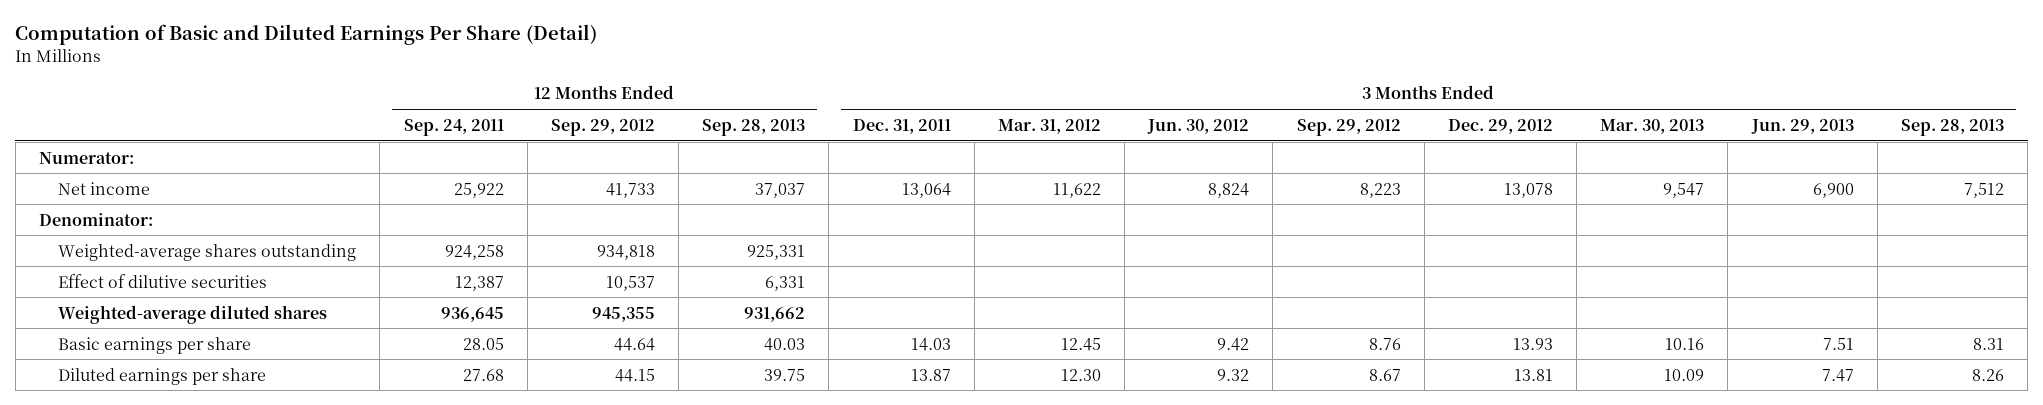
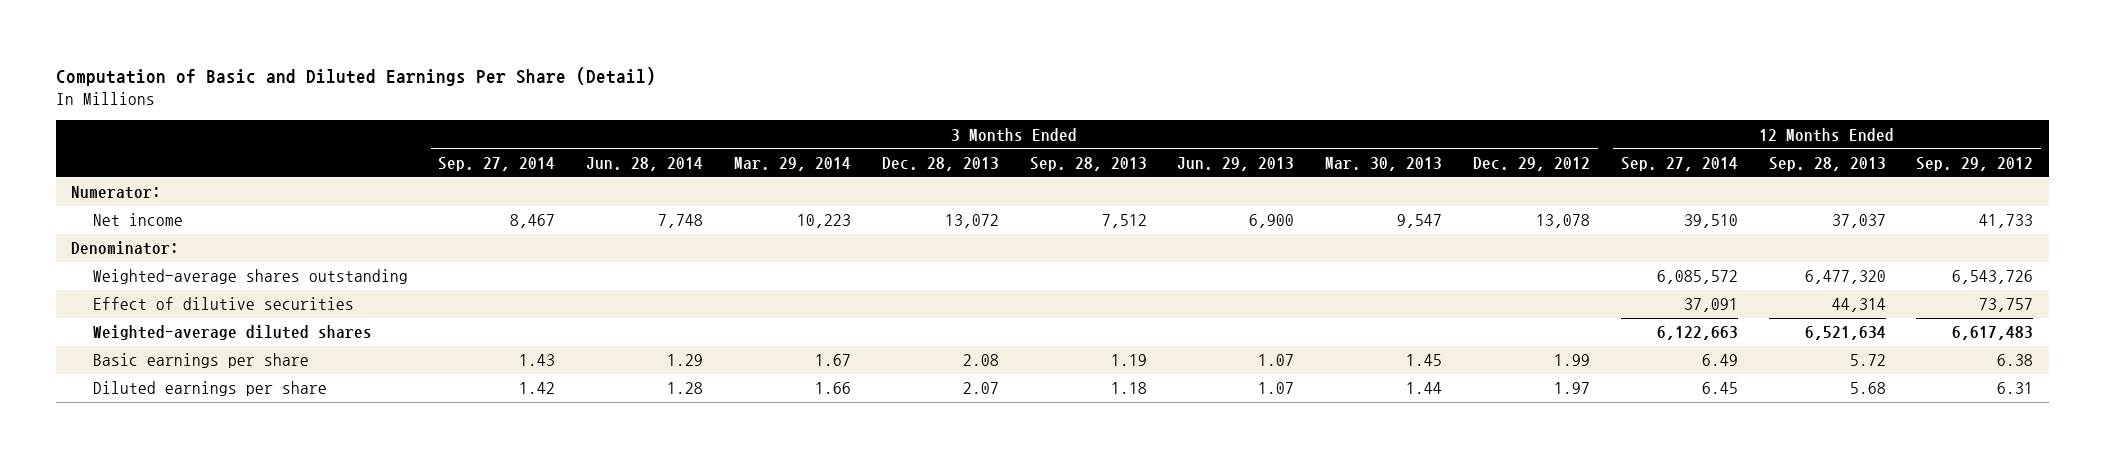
[403,118,504,136] Sep. 24, 2011 -> none
[852,118,951,134] Dec. 31, 2011 -> none
[997,118,1101,134] Mar. 31, 2012 -> none
[1147,118,1250,134] Jun. 30, 2012 -> none
[1296,118,1401,136] Sep. 29, 2012 -> none
none -> [438,156,556,171] Sep. 27, 2014
none -> [586,156,704,171] Jun. 28, 2014
none -> [734,156,852,171] Mar. 29, 2014
none -> [881,156,999,171] Dec. 28, 2013
none -> [1620,156,1738,171] Sep. 27, 2014
[596,244,655,260] 934,818 -> [1952,270,2034,285] 6,543,726
[747,244,806,260] 925,331 -> [1804,270,1886,285] 6,477,320
[605,275,655,291] 10,537 -> [1979,298,2034,313] 73,757
[765,275,806,291] 6,331 -> [1831,298,1886,313] 44,314
[591,306,655,322] 945,355 -> [1952,326,2034,341] 6,617,483
[744,306,806,322] 931,662 -> [1804,326,1886,341] 6,521,634
[613,337,655,351] 44.64 -> [1997,354,2034,367] 6.38
[764,337,806,351] 40.03 -> [1849,354,1886,367] 5.72
[1512,337,1553,350] 13.93 -> [1553,354,1590,367] 1.99
[1665,337,1705,350] 10.16 -> [1406,354,1443,367] 1.45
[1822,337,1854,350] 7.51 -> [1258,354,1295,367] 1.07
[1972,337,2004,350] 8.31 -> [1110,354,1147,367] 1.19
[614,368,655,382] 44.15 -> [1997,382,2034,395] 6.31
[764,368,806,381] 39.75 -> [1849,382,1886,395] 5.68
[1513,368,1553,381] 13.81 -> [1553,382,1590,395] 1.97
[1664,368,1705,381] 10.09 -> [1406,382,1443,395] 1.44
[1821,368,1854,382] 7.47 -> [1258,382,1295,395] 1.07
[1971,368,2004,381] 8.26 -> [1110,382,1147,395] 1.18

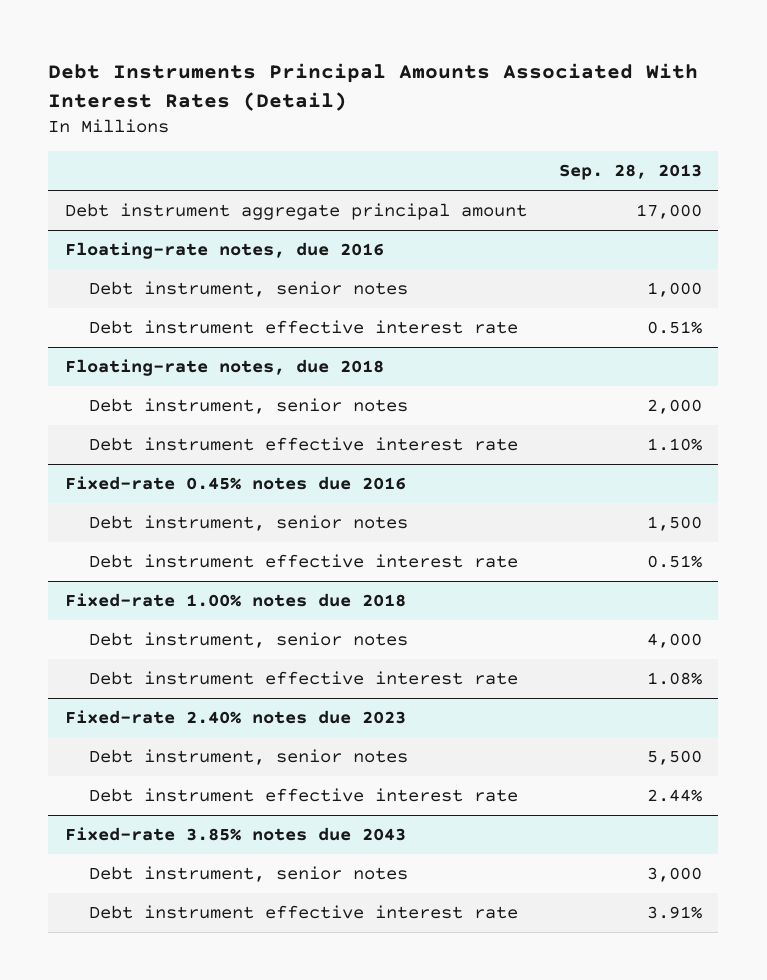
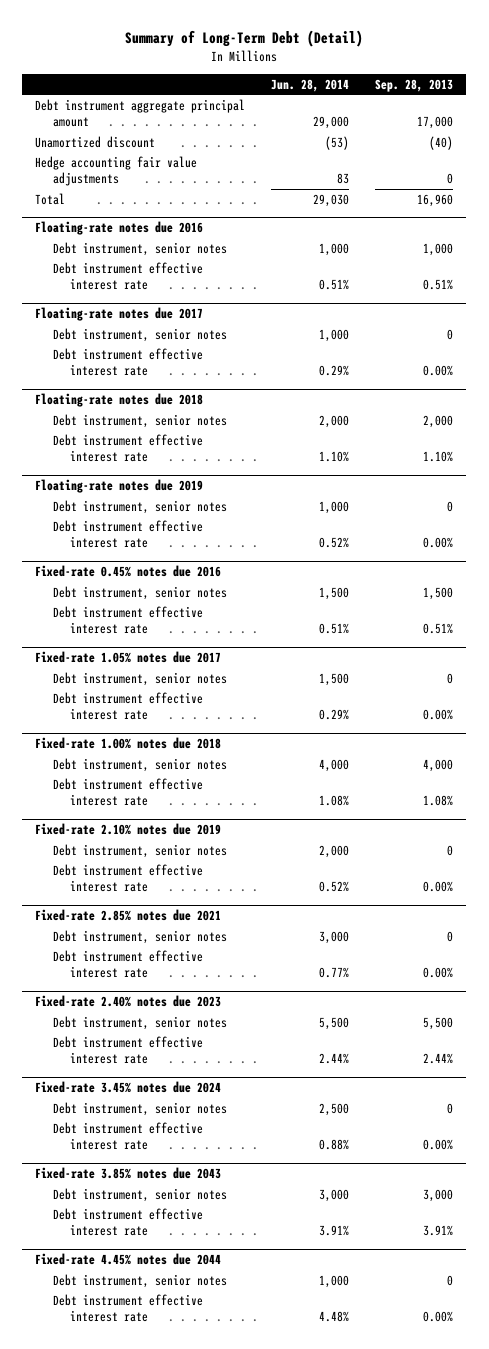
[48,62,699,111] Debt Instruments Principal Amounts Associated With Interest Rates (Detail) -> [125,29,364,47] Summary of Long-Term Debt (Detail)
none -> [271,78,350,92] Jun. 28, 2014
none -> [35,135,156,148] Unamortized discount
none -> [35,155,198,187] Hedge accounting fair value adjustments
none -> [35,192,66,205] Total
[64,242,384,260] Floating-rate notes, due 2016 -> [35,220,204,235] Floating-rate notes due 2016
none -> [35,306,204,321] Floating-rate notes due 2017
none -> [52,327,227,342] Debt instrument, senior notes
none -> [52,347,203,377] Debt instrument effective interest rate
[64,359,384,377] Floating-rate notes, due 2018 -> [35,392,204,407] Floating-rate notes due 2018
none -> [35,478,204,493] Floating-rate notes due 2019
none -> [52,499,227,514] Debt instrument, senior notes
none -> [52,519,203,549] Debt instrument effective interest rate
none -> [35,650,222,663] Fixed-rate 1.05% notes due 2017
none -> [52,671,227,686] Debt instrument, senior notes
none -> [52,691,203,721] Debt instrument effective interest rate
none -> [35,822,222,835] Fixed-rate 2.10% notes due 2019
none -> [52,843,227,858] Debt instrument, senior notes
none -> [52,863,203,893] Debt instrument effective interest rate
none -> [35,908,222,921] Fixed-rate 2.85% notes due 2021
none -> [52,929,227,944] Debt instrument, senior notes
none -> [52,949,203,979] Debt instrument effective interest rate
none -> [35,1080,222,1093] Fixed-rate 3.45% notes due 2024
none -> [52,1101,227,1116] Debt instrument, senior notes
none -> [52,1121,203,1151] Debt instrument effective interest rate
none -> [35,1252,222,1265] Fixed-rate 4.45% notes due 2044
none -> [52,1273,227,1288] Debt instrument, senior notes
none -> [52,1293,203,1323] Debt instrument effective interest rate

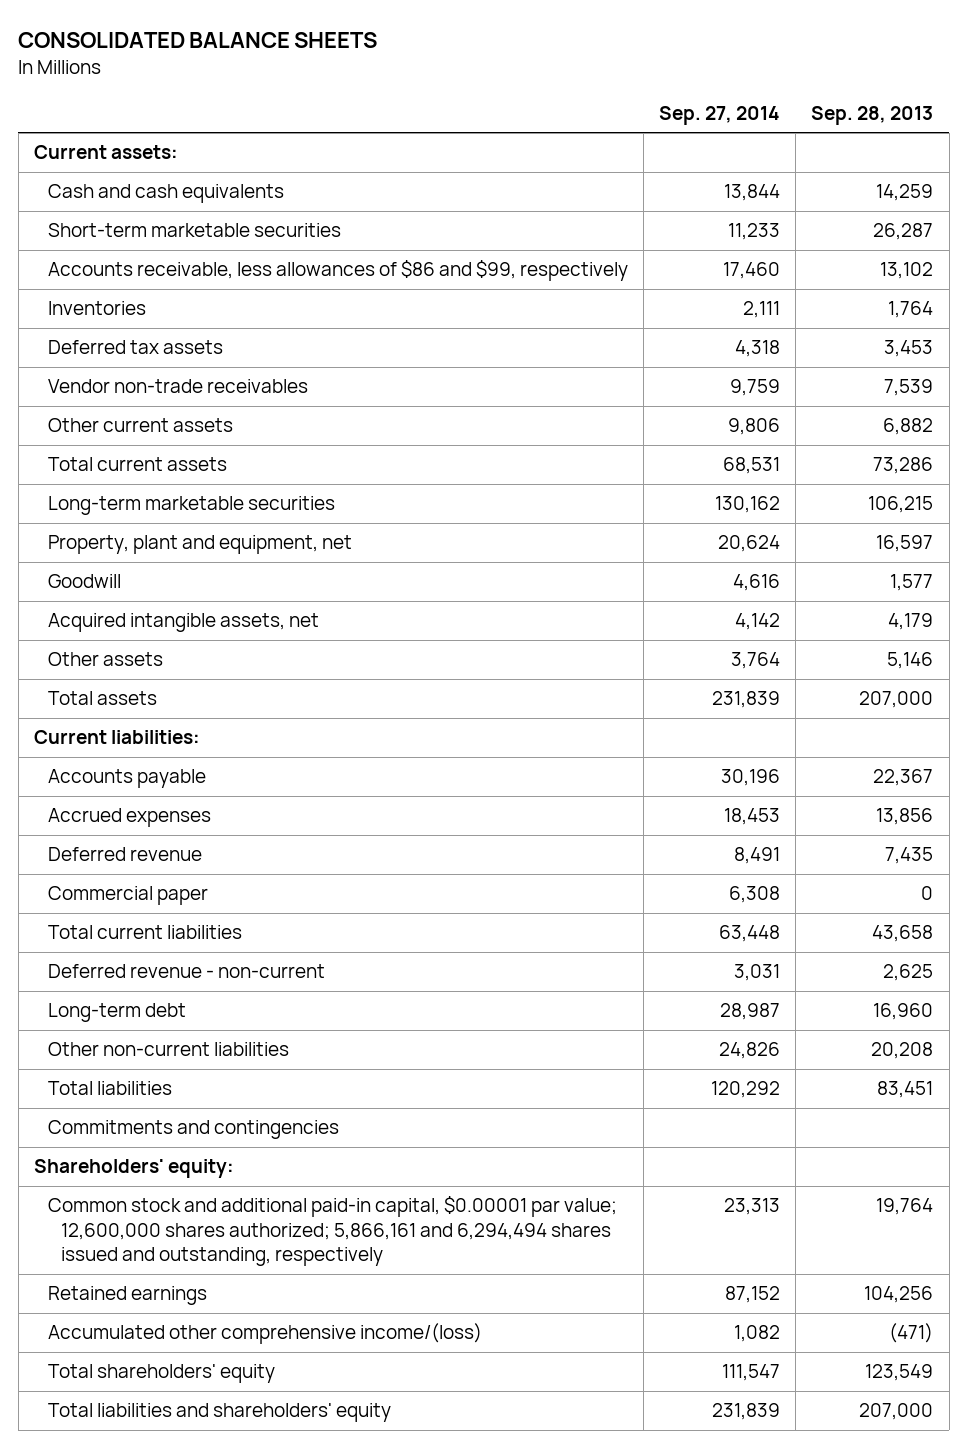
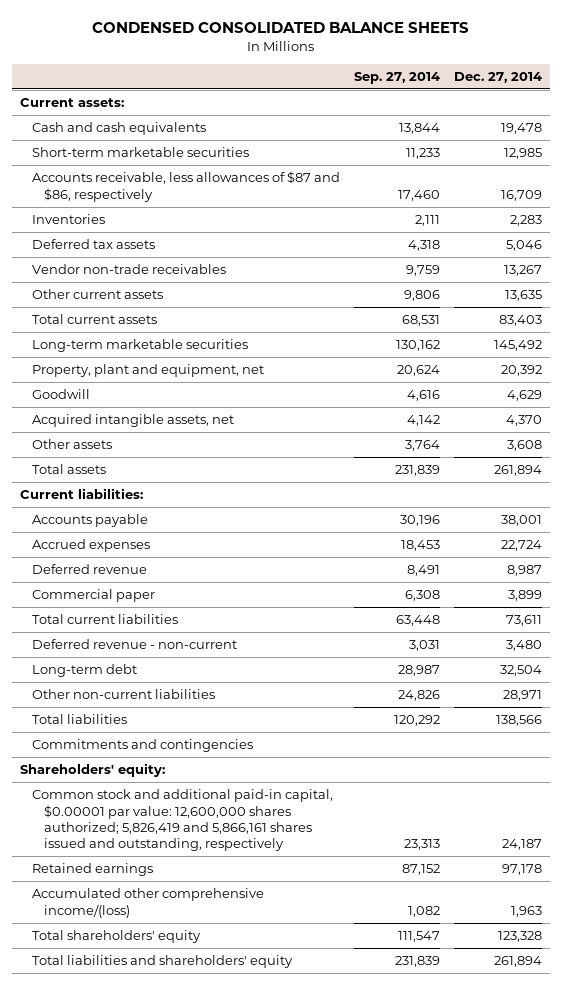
[18,32,378,49] CONSOLIDATED BALANCE SHEETS -> [91,21,469,33] CONDENSED CONSOLIDATED BALANCE SHEETS
[811,105,934,125] Sep. 28, 2013 -> none
none -> [454,71,543,83] Dec. 27, 2014
[47,260,628,282] Accounts receivable, less allowances of $86 and $99, respectively -> [31,171,340,202] Accounts receivable, less allowances of $87 and $86, respectively
[47,1196,617,1267] Common stock and additional paid-in capital, $0.00001 par value; 12,600,000 shares authorized; 5,866,161 and 6,294,494 shares issued and outstanding, respectively -> [31,789,333,852] Common stock and additional paid-in capital, $0.00001 par value: 12,600,000 shares authorized; 5,826,419 and 5,866,161 shares issued and outstanding, respectively

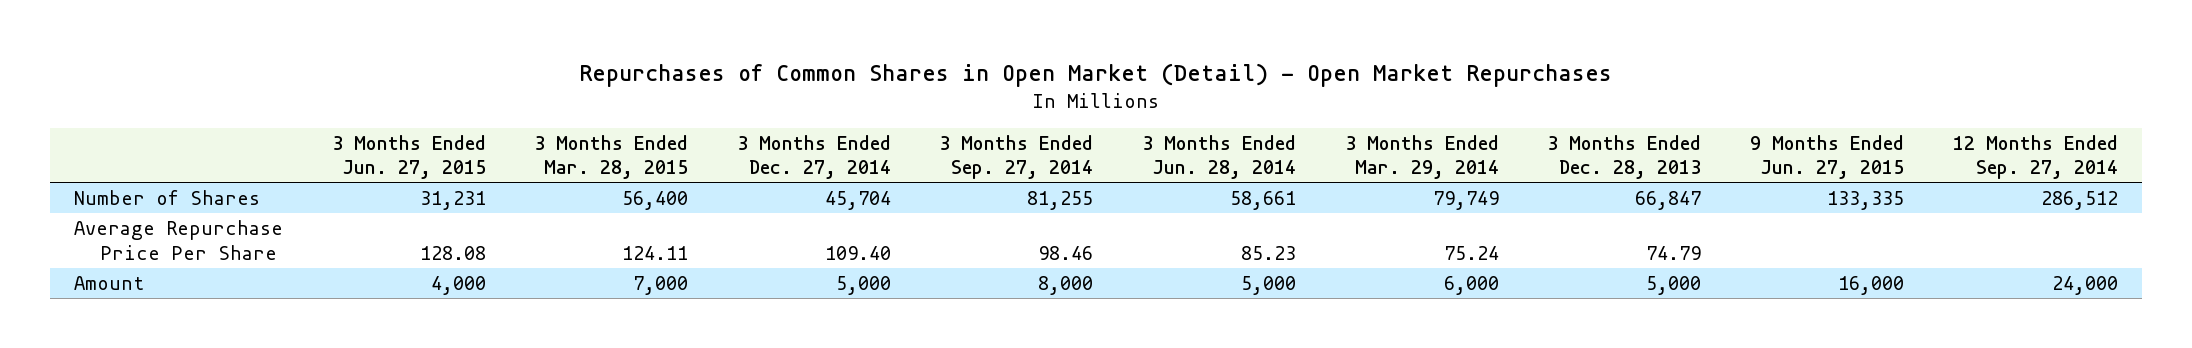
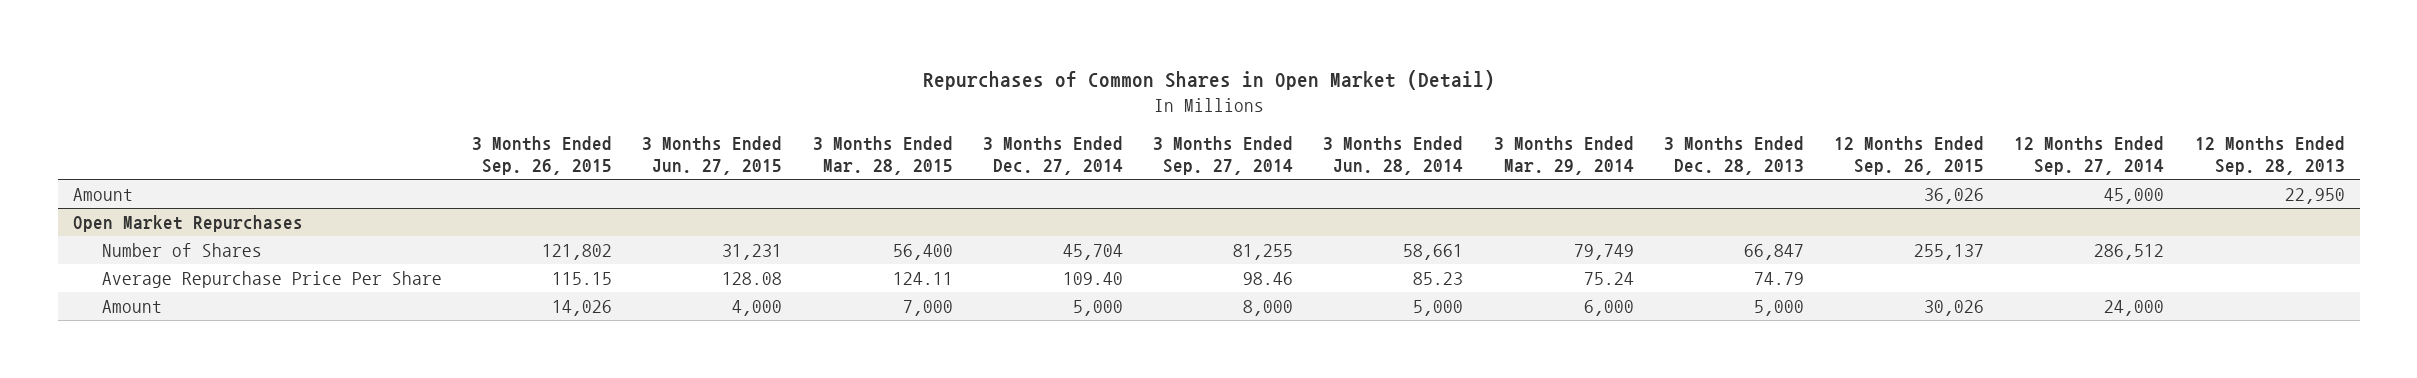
[578,62,1612,87] Repurchases of Common Shares in Open Market (Detail) - Open Market Repurchases -> [922,70,1495,91] Repurchases of Common Shares in Open Market (Detail)
[1750,134,1905,180] 9 Months Ended Jun. 27, 2015 -> none
none -> [471,136,612,176] 3 Months Ended Sep. 26, 2015
none -> [1834,136,1985,176] 12 Months Ended Sep. 26, 2015
none -> [2194,136,2345,176] 12 Months Ended Sep. 28, 2013
none -> [72,187,133,201] Amount
none -> [72,214,303,232] Open Market Repurchases

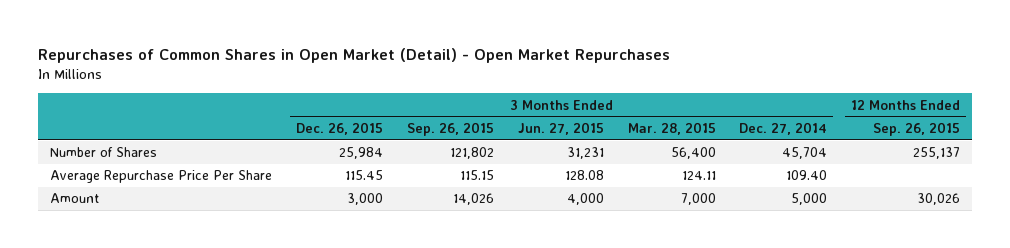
[922,70,1495,91] Repurchases of Common Shares in Open Market (Detail) -> [37,47,670,63] Repurchases of Common Shares in Open Market (Detail) - Open Market Repurchases
[1153,136,1294,176] 3 Months Ended Sep. 27, 2014 -> none
[1323,136,1464,176] 3 Months Ended Jun. 28, 2014 -> none
[1493,136,1634,176] 3 Months Ended Mar. 29, 2014 -> none
[1663,136,1804,176] 3 Months Ended Dec. 28, 2013 -> none
[2014,136,2165,176] 12 Months Ended Sep. 27, 2014 -> none
[2194,136,2345,176] 12 Months Ended Sep. 28, 2013 -> none
none -> [295,121,383,135] Dec. 26, 2015
[72,187,133,201] Amount -> none
[72,214,303,232] Open Market Repurchases -> none

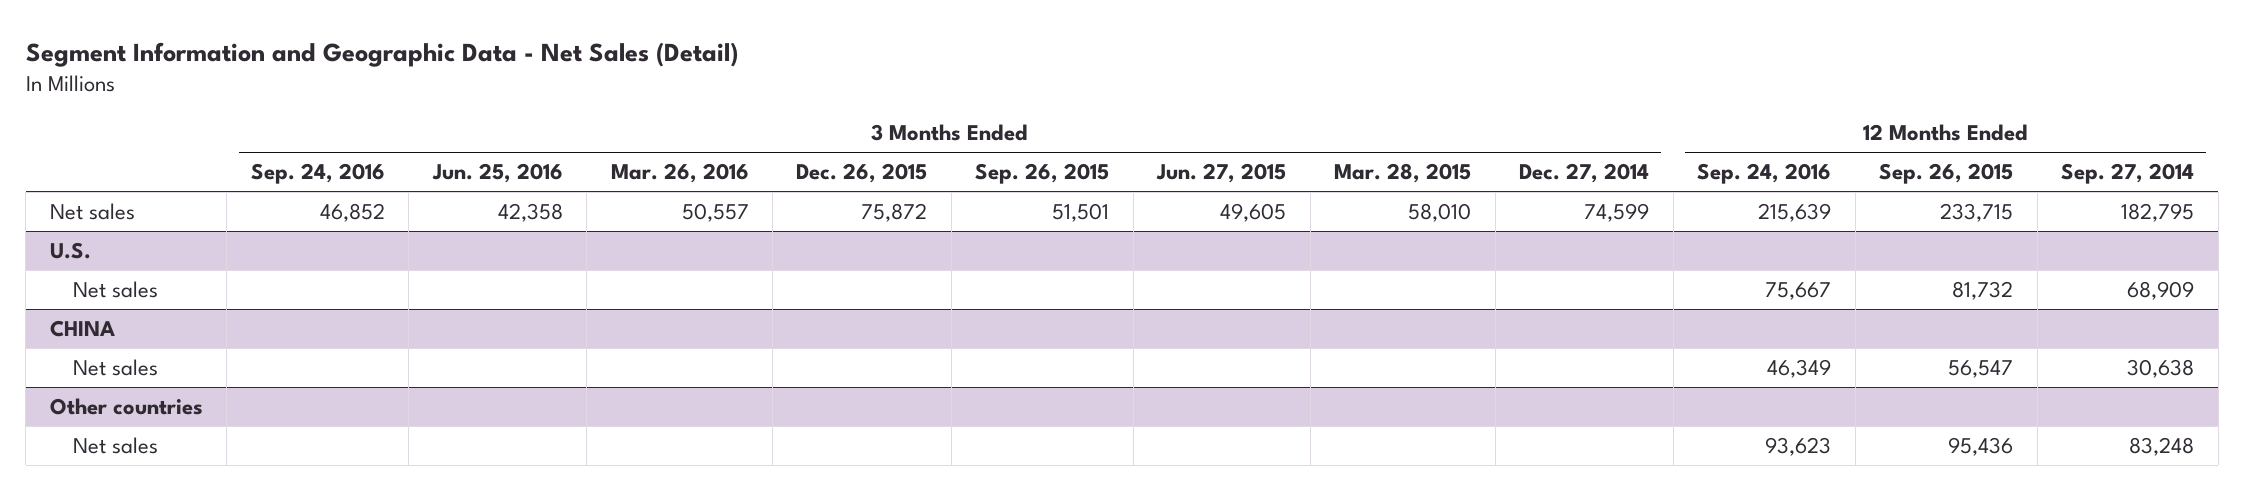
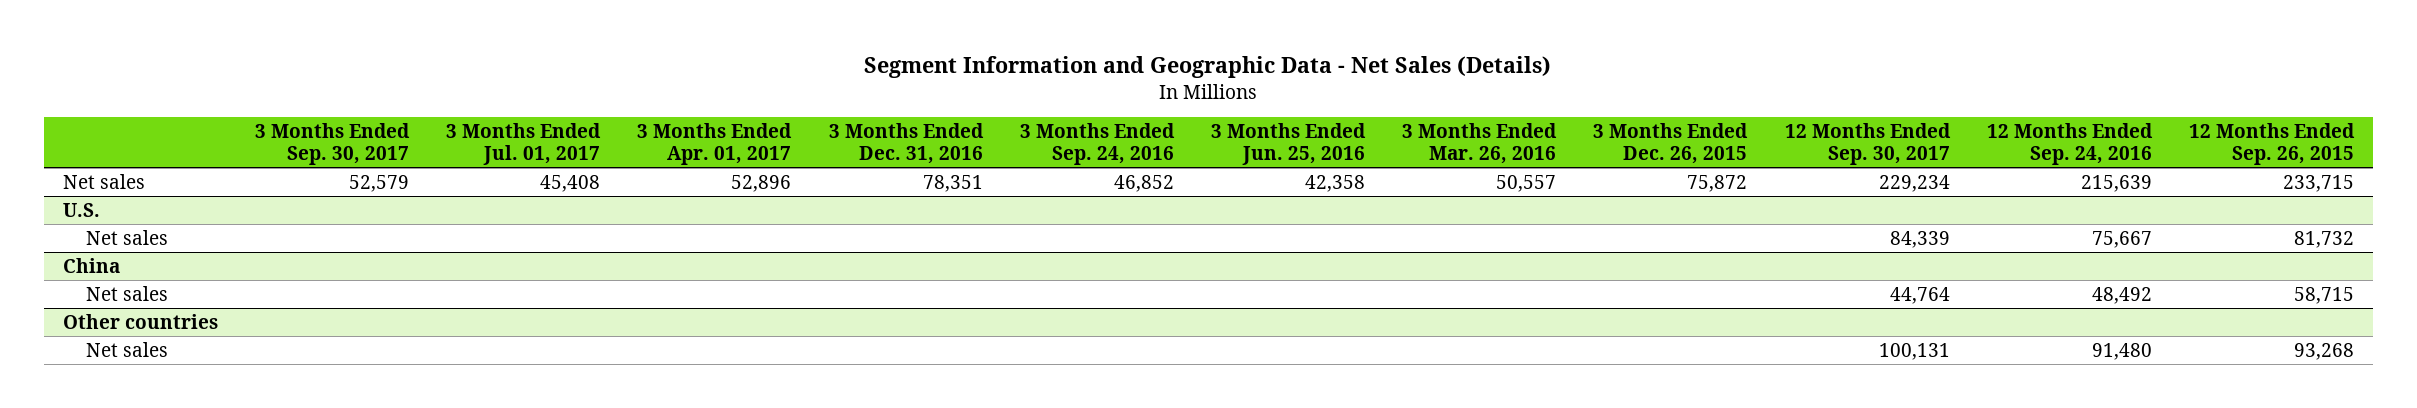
[25,41,738,67] Segment Information and Geographic Data - Net Sales (Detail) -> [864,56,1552,79] Segment Information and Geographic Data - Net Sales (Details)
[975,163,1110,185] Sep. 26, 2015 -> none
[1156,163,1287,184] Jun. 27, 2015 -> none
[1334,163,1472,184] Mar. 28, 2015 -> none
[1519,163,1650,184] Dec. 27, 2014 -> none
[2061,163,2195,185] Sep. 27, 2014 -> none
none -> [254,123,410,165] 3 Months Ended Sep. 30, 2017
none -> [446,123,602,165] 3 Months Ended Jul. 01, 2017
none -> [637,123,793,165] 3 Months Ended Apr. 01, 2017
none -> [828,123,984,164] 3 Months Ended Dec. 31, 2016
none -> [1784,123,1951,165] 12 Months Ended Sep. 30, 2017
[49,319,115,337] CHINA -> [62,257,120,273] China
[1767,358,1832,378] 46,349 -> [2091,286,2152,304] 48,492
[1948,359,2014,378] 56,547 -> [2293,286,2354,304] 58,715
[1765,436,1832,456] 93,623 -> [2091,342,2152,360] 91,480
[1948,436,2014,456] 95,436 -> [2293,342,2354,360] 93,268

